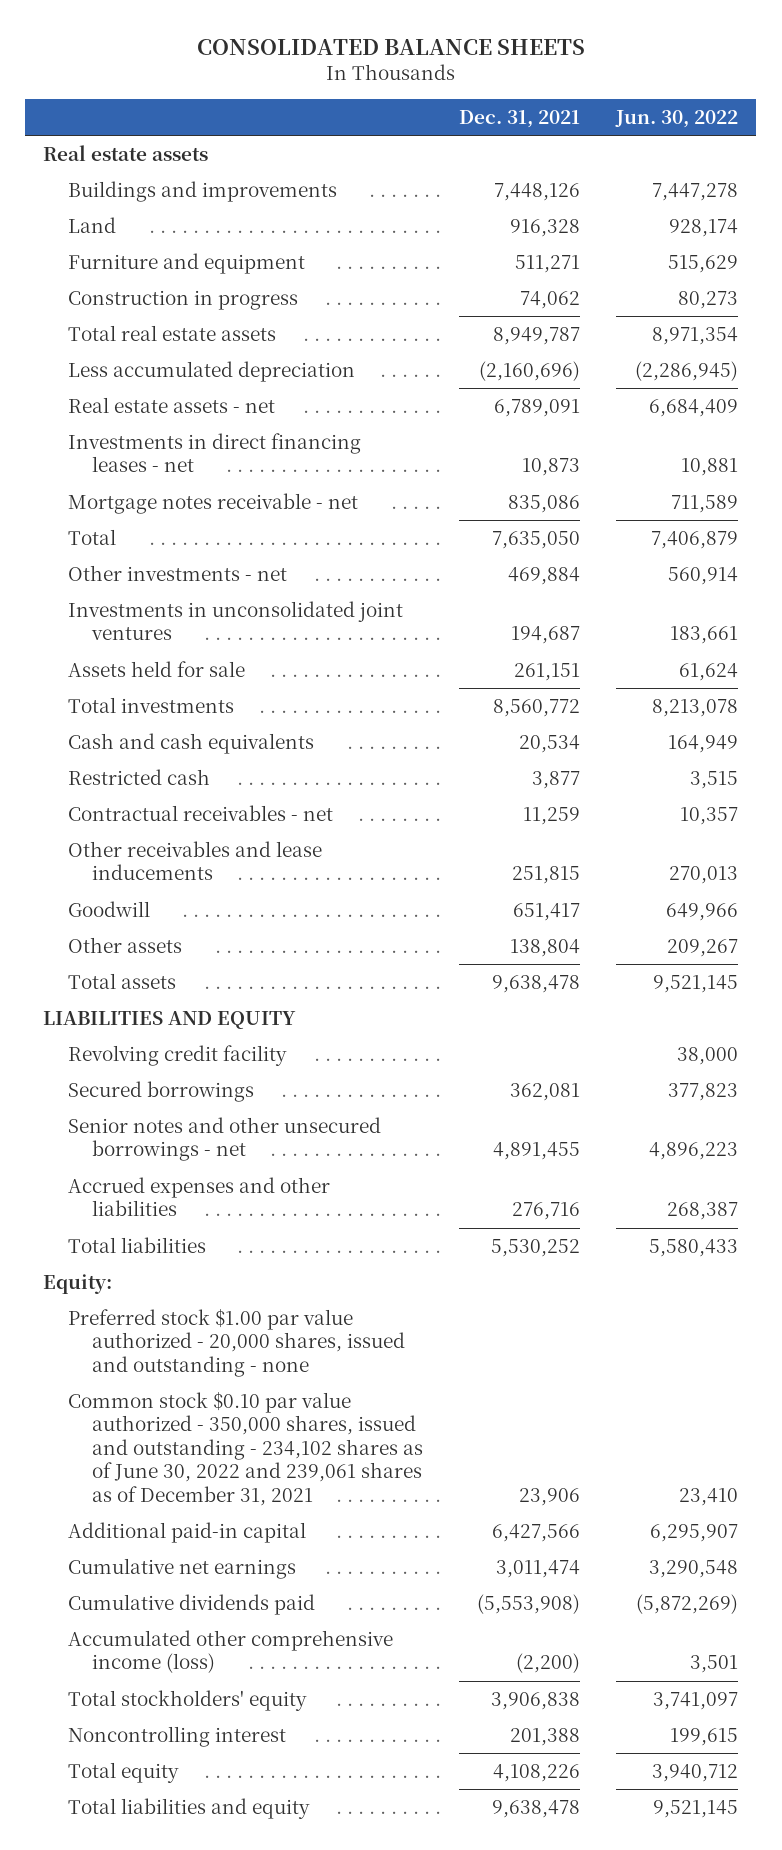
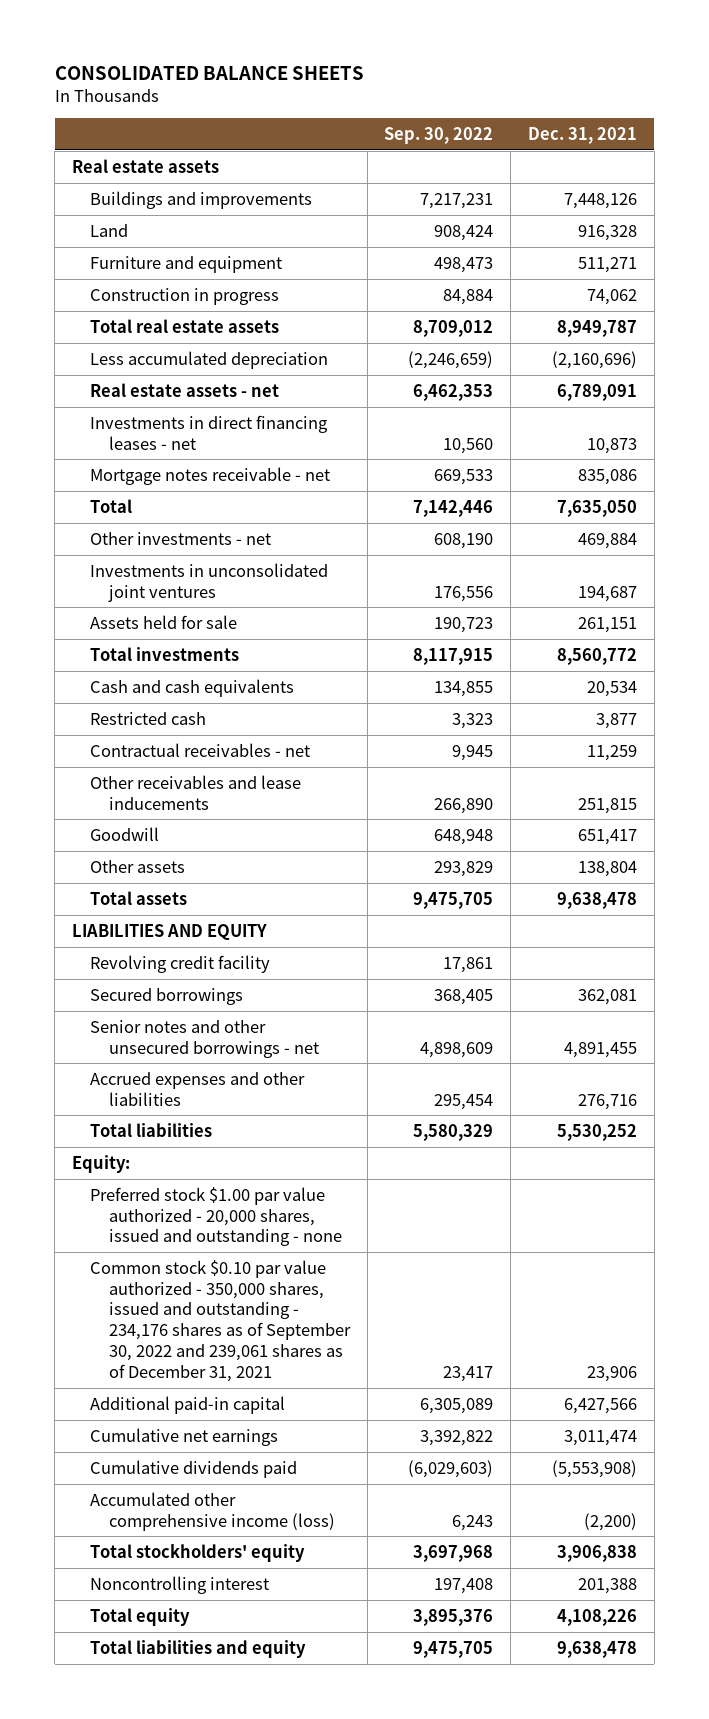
[615,109,739,128] Jun. 30, 2022 -> none
none -> [384,126,494,144] Sep. 30, 2022
[67,1392,424,1506] Common stock $0.10 par value authorized - 350,000 shares, issued and outstanding - 234,102 shares as of June 30, 2022 and 239,061 shares as of December 31, 2021 -> [90,1259,351,1383] Common stock $0.10 par value authorized - 350,000 shares, issued and outstanding - 234,176 shares as of September 30, 2022 and 239,061 shares as of December 31, 2021

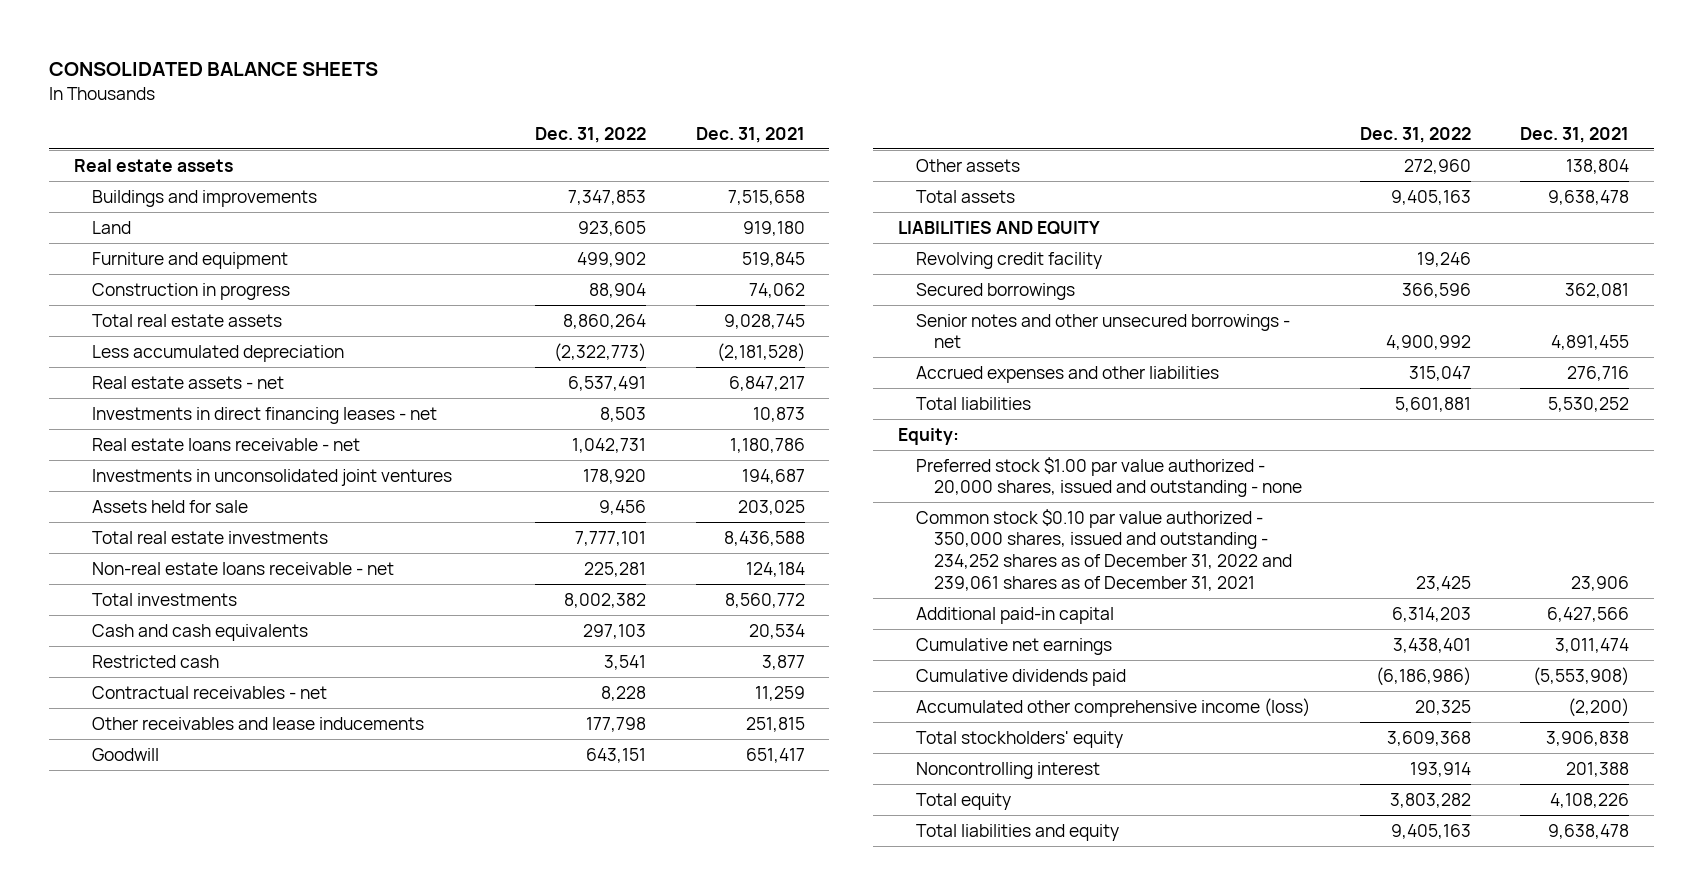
[384,126,494,144] Sep. 30, 2022 -> none
none -> [535,126,647,143] Dec. 31, 2022
[564,192,638,209] 7,448,126 -> [727,189,805,205] 7,515,658
[578,224,638,241] 916,328 -> [742,220,805,236] 919,180
[578,256,638,273] 511,271 -> [741,251,805,267] 519,845
[557,319,638,337] 8,949,787 -> [723,313,805,329] 9,028,745
[552,350,638,369] (2,160,696) -> [716,342,805,362] (2,181,528)
[557,383,638,401] 6,789,091 -> [728,375,805,391] 6,847,217
[90,466,331,485] Mortgage notes receivable - net -> none
[90,498,133,513] Total -> none
[90,531,272,545] Other investments - net -> none
none -> [91,437,360,451] Real estate loans receivable - net
[578,616,638,633] 261,151 -> [737,499,805,515] 203,025
none -> [91,530,328,544] Total real estate investments
none -> [91,561,394,575] Non-real estate loans receivable - net
[90,1259,351,1383] Common stock $0.10 par value authorized - 350,000 shares, issued and outstanding - 234,176 shares as of September 30, 2022 and 239,061 shares as of December 31, 2021 -> [916,508,1293,591] Common stock $0.10 par value authorized - 350,000 shares, issued and outstanding - 234,252 shares as of December 31, 2022 and 239,061 shares as of December 31, 2021

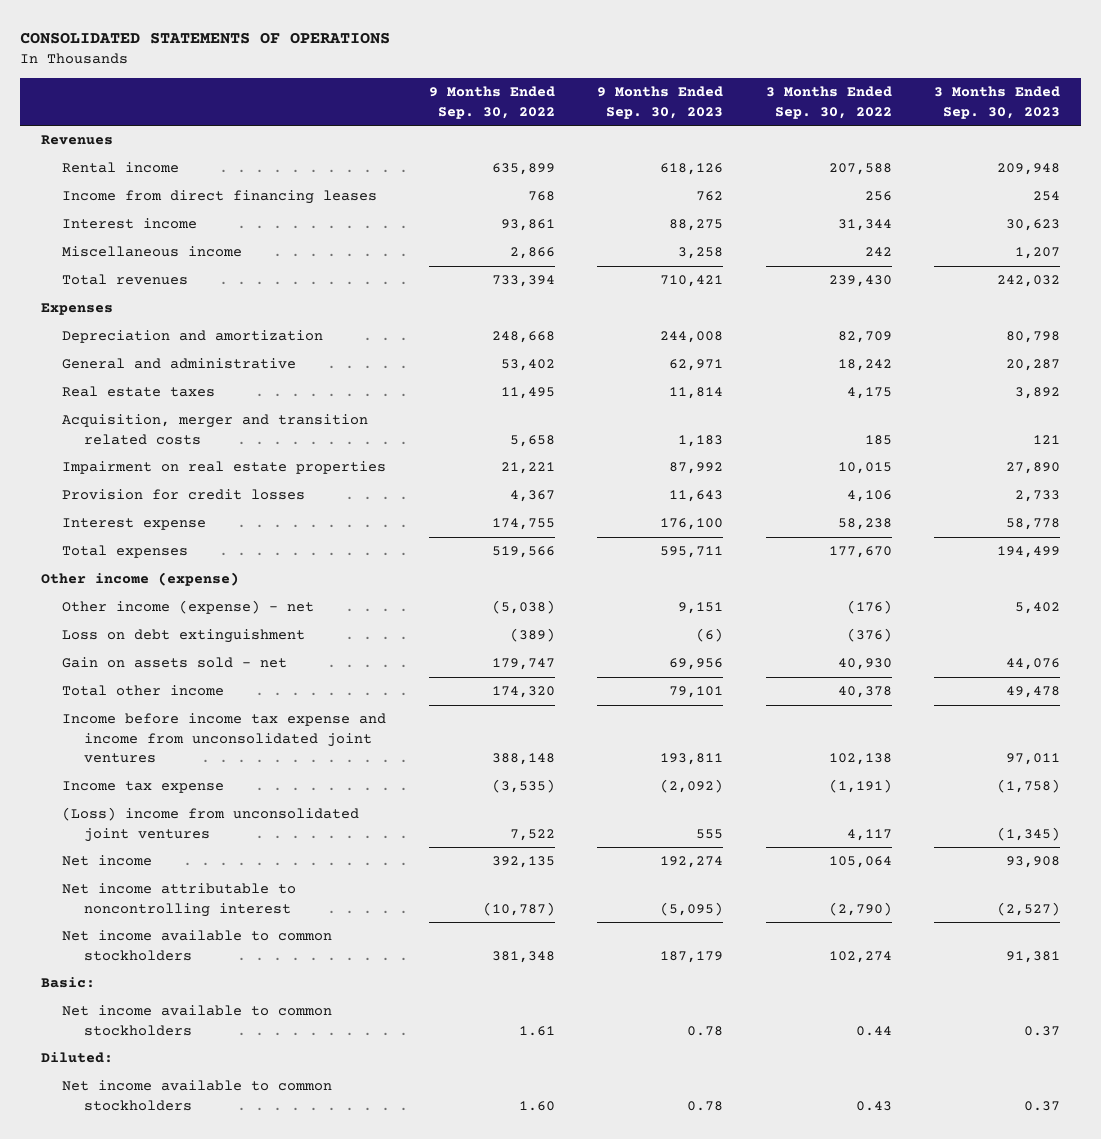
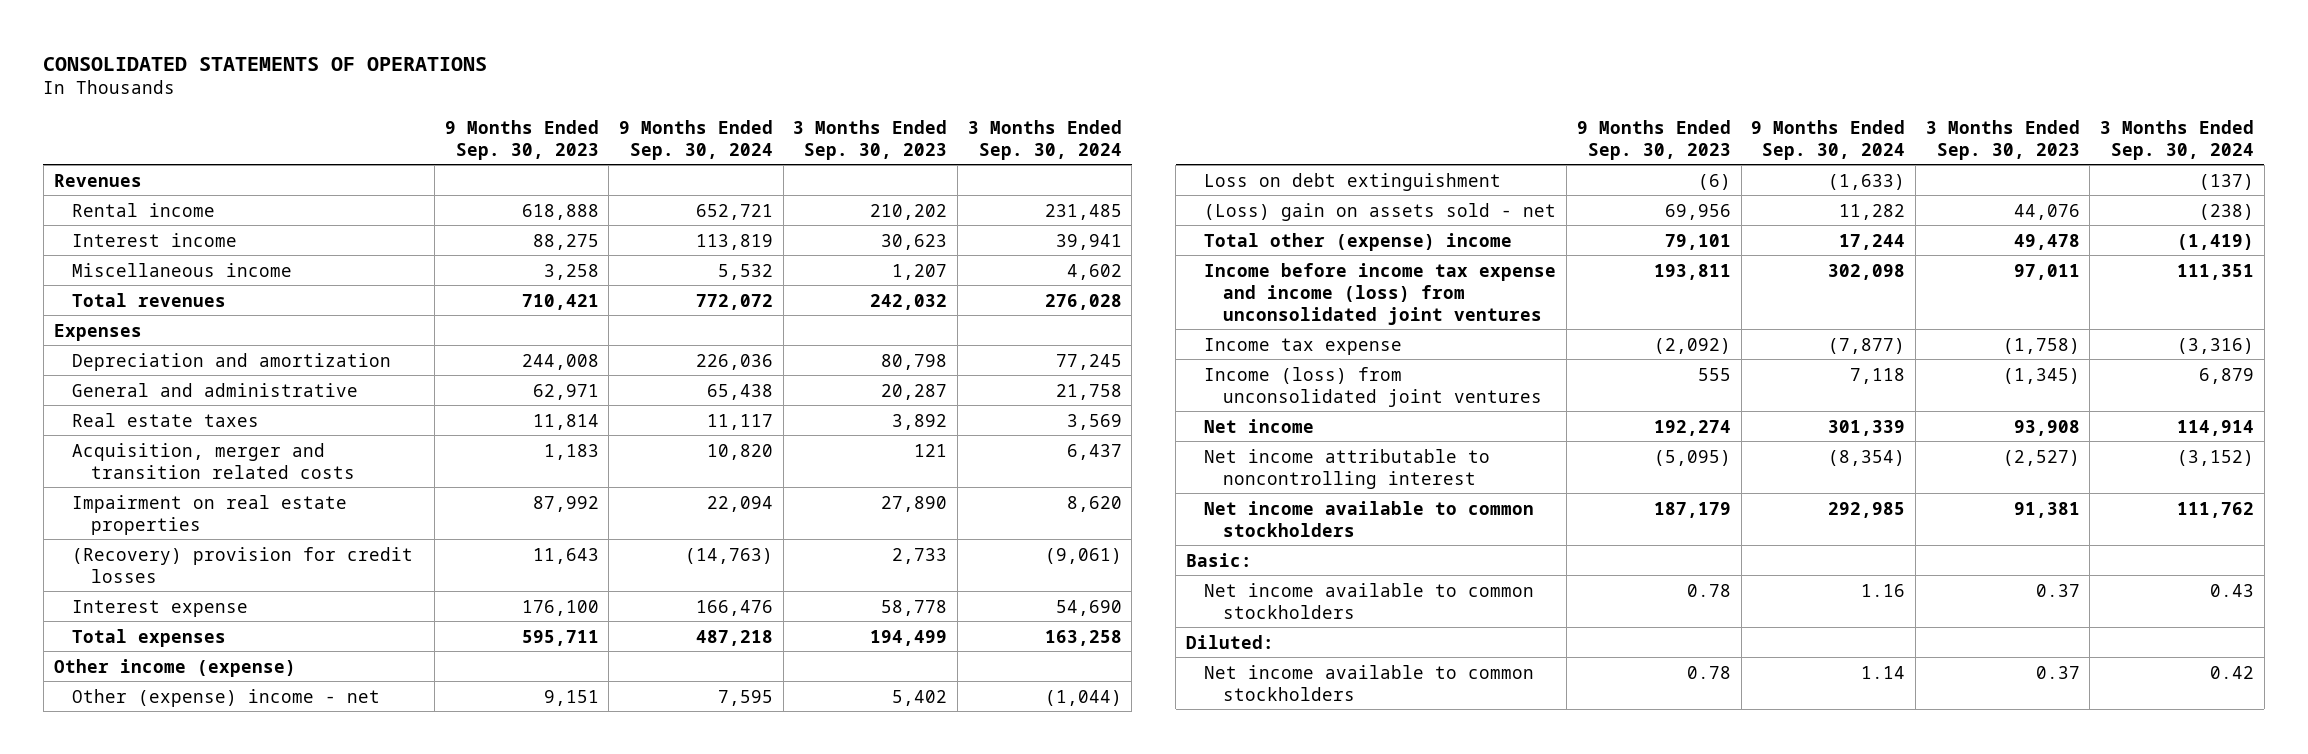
[428,86,555,119] 9 Months Ended Sep. 30, 2022 -> none
[765,86,892,119] 3 Months Ended Sep. 30, 2022 -> none
none -> [618,119,773,160] 9 Months Ended Sep. 30, 2024
none -> [967,119,1122,160] 3 Months Ended Sep. 30, 2024
[62,190,378,205] Income from direct financing leases -> none
[660,163,724,176] 618,126 -> [521,203,599,220] 618,888
[997,163,1061,176] 209,948 -> [870,203,948,220] 210,202
[62,489,306,501] Provision for credit losses -> [72,546,414,583] (Recovery) provision for credit losses
[62,600,315,615] Other income (expense) - net -> [72,688,381,707] Other (expense) income - net
[62,657,288,669] Gain on assets sold - net -> [1204,202,1557,221] (Loss) gain on assets sold - net
[62,685,225,697] Total other income -> [1204,232,1513,251] Total other (expense) income
[62,713,387,763] Income before income tax expense and income from unconsolidated joint ventures -> [1204,262,1557,325] Income before income tax expense and income (loss) from unconsolidated joint ventures
[62,807,360,842] (Loss) income from unconsolidated joint ventures -> [1204,366,1543,407] Income (loss) from unconsolidated joint ventures

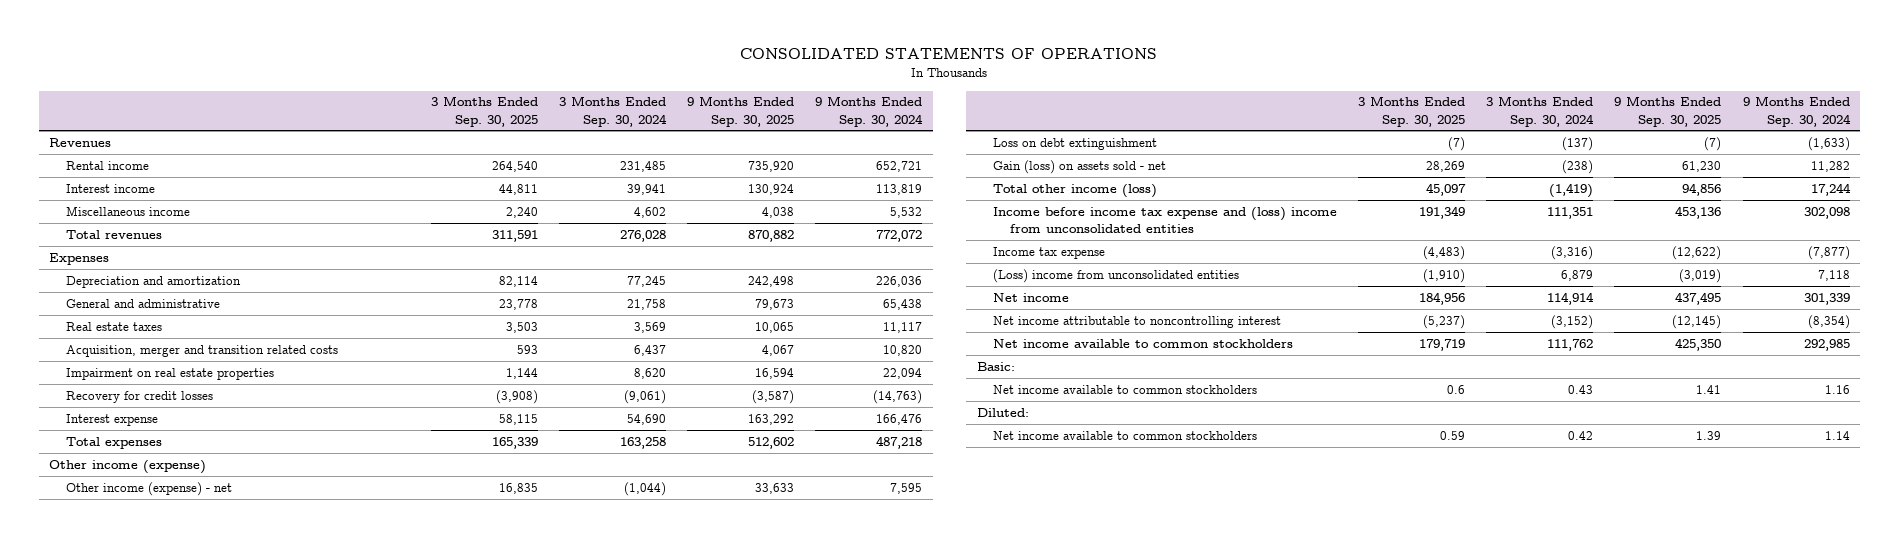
[444,119,599,160] 9 Months Ended Sep. 30, 2023 -> none
[793,119,948,160] 3 Months Ended Sep. 30, 2023 -> none
none -> [431,96,539,127] 3 Months Ended Sep. 30, 2025
none -> [687,96,795,127] 9 Months Ended Sep. 30, 2025
[72,546,414,583] (Recovery) provision for credit losses -> [66,390,214,403] Recovery for credit losses
[72,688,381,707] Other (expense) income - net -> [66,481,233,496] Other income (expense) - net
[1204,202,1557,221] (Loss) gain on assets sold - net -> [993,159,1167,174] Gain (loss) on assets sold - net
[1204,232,1513,251] Total other (expense) income -> [993,183,1158,198] Total other income (loss)
[1204,262,1557,325] Income before income tax expense and income (loss) from unconsolidated joint ventures -> [993,206,1338,233] Income before income tax expense and (loss) income from unconsolidated entities
[1204,366,1543,407] Income (loss) from unconsolidated joint ventures -> [993,268,1240,283] (Loss) income from unconsolidated entities

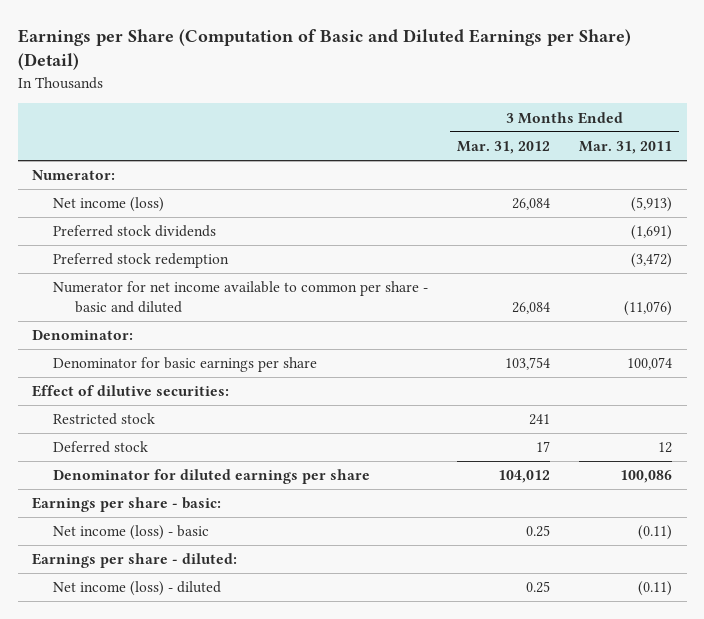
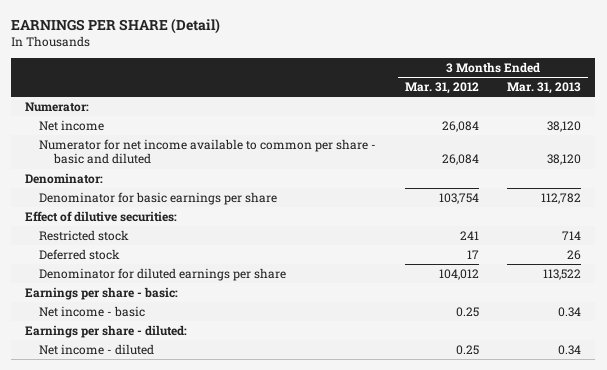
[17,29,631,71] Earnings per Share (Computation of Basic and Diluted Earnings per Share) (Detail) -> [11,17,221,34] EARNINGS PER SHARE (Detail)
[579,141,673,155] Mar. 31, 2011 -> none
none -> [507,81,582,94] Mar. 31, 2013
[53,225,217,238] Preferred stock dividends -> none
[53,253,230,269] Preferred stock redemption -> none
[53,197,165,213] Net income (loss) -> [39,119,105,131] Net income
[53,525,210,541] Net income (loss) - basic -> [39,305,146,317] Net income - basic
[53,581,222,597] Net income (loss) - diluted -> [39,343,155,355] Net income - diluted

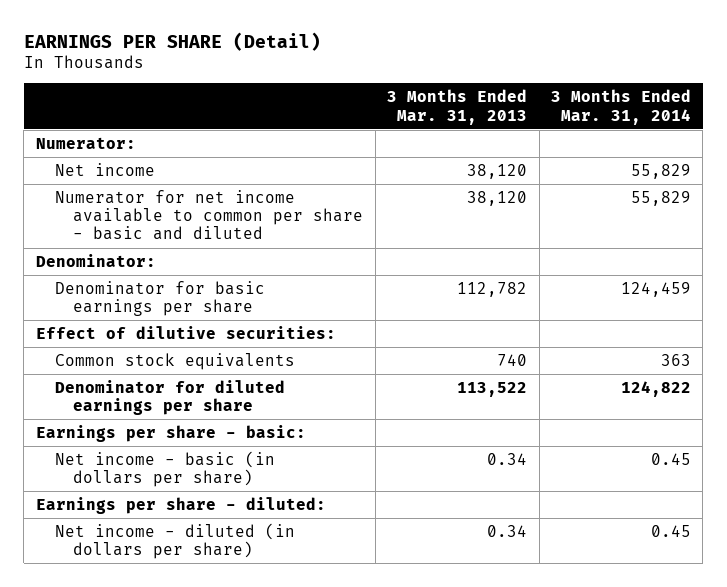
[404,81,479,94] Mar. 31, 2012 -> none
none -> [551,89,692,125] 3 Months Ended Mar. 31, 2014
[39,229,130,241] Restricted stock -> none
[39,248,121,260] Deferred stock -> none
none -> [54,352,295,370] Common stock equivalents
[39,305,146,317] Net income - basic -> [54,450,275,488] Net income - basic (in dollars per share)
[39,343,155,355] Net income - diluted -> [54,522,295,560] Net income - diluted (in dollars per share)

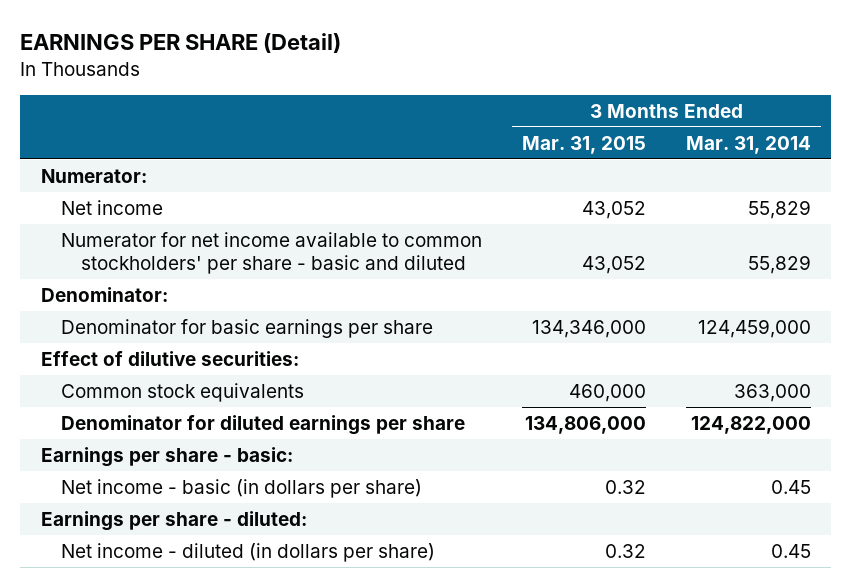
[387,89,528,125] 3 Months Ended Mar. 31, 2013 -> none
none -> [522,135,647,154] Mar. 31, 2015
[54,189,364,241] Numerator for net income available to common per share - basic and diluted -> [60,231,482,275] Numerator for net income available to common stockholders' per share - basic and diluted
[621,281,692,297] 124,459 -> [698,318,812,338] 124,459,000
[661,353,692,366] 363 -> [734,383,812,402] 363,000
[621,380,692,397] 124,822 -> [691,415,812,434] 124,822,000

